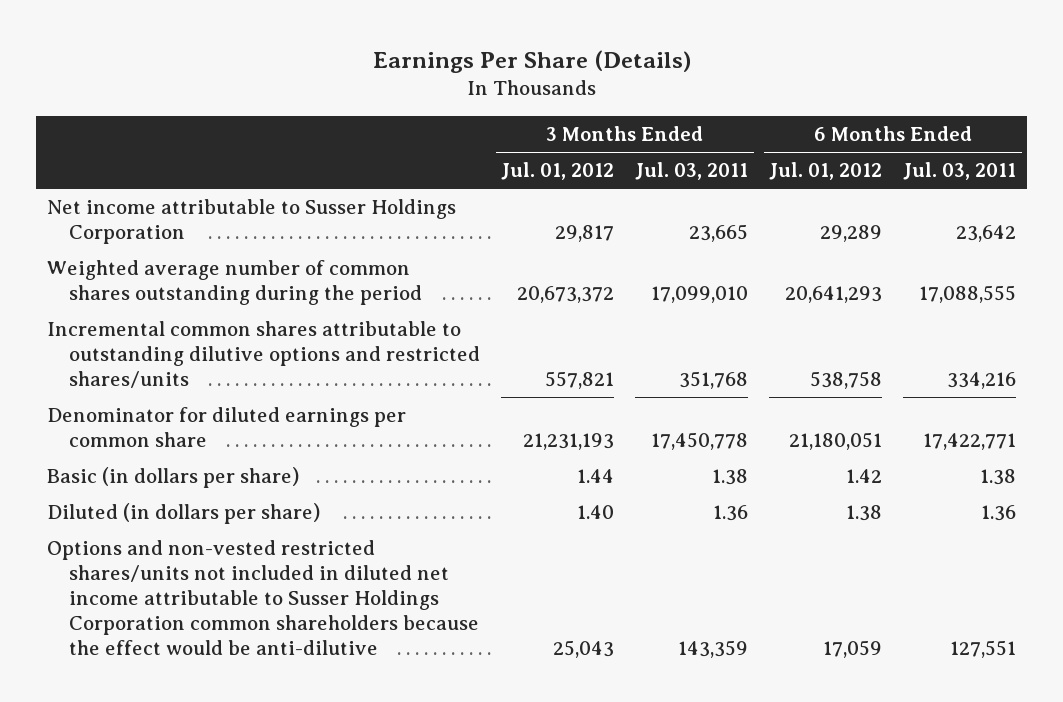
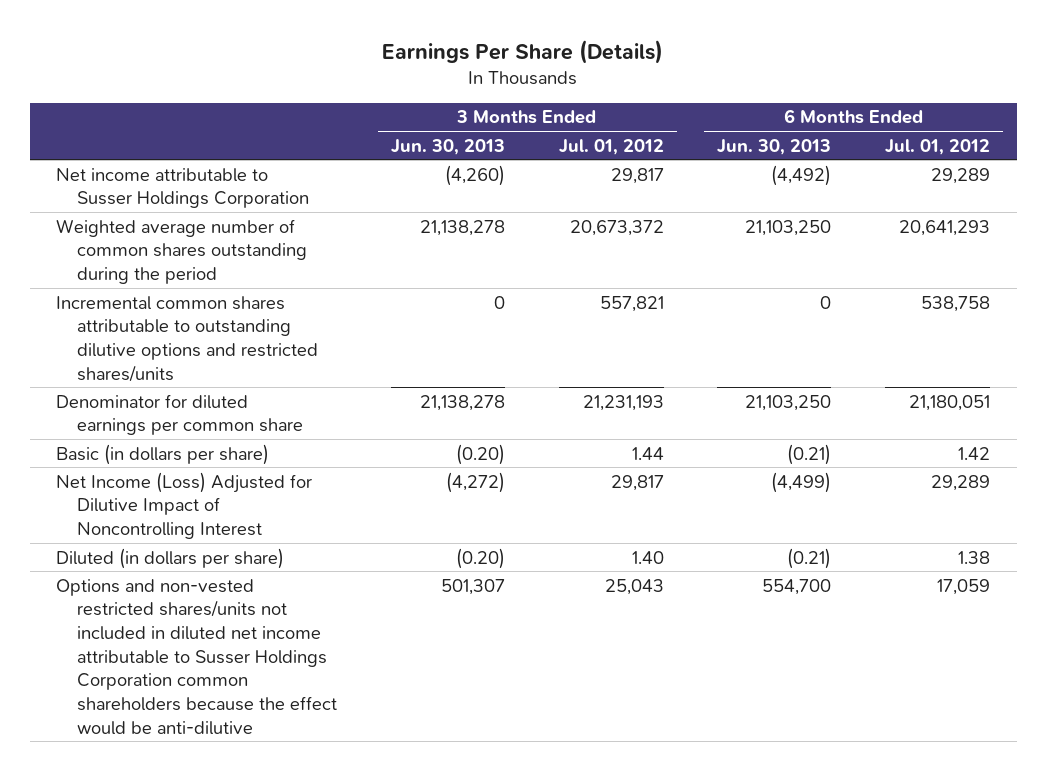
[635,162,749,181] Jul. 03, 2011 -> none
[903,162,1017,181] Jul. 03, 2011 -> none
none -> [391,138,506,155] Jun. 30, 2013
none -> [717,138,832,155] Jun. 30, 2013
none -> [56,471,313,539] Net Income (Loss) Adjusted for Dilutive Impact of Noncontrolling Interest

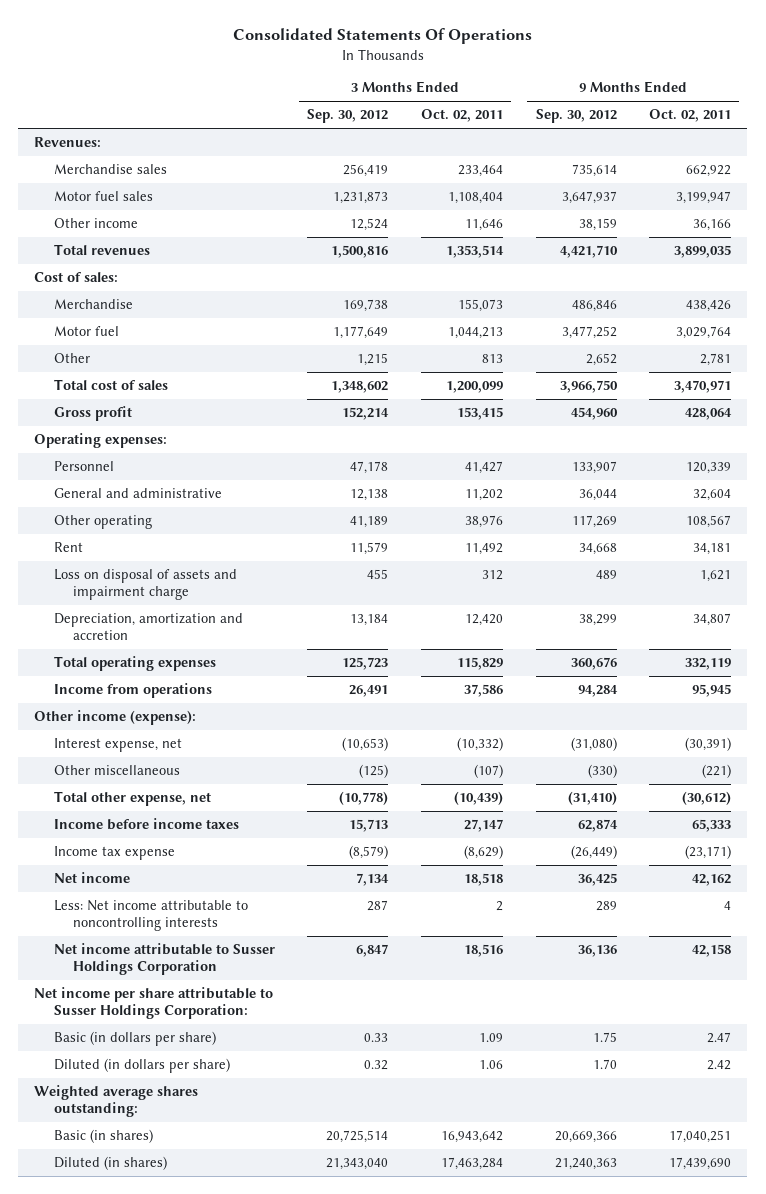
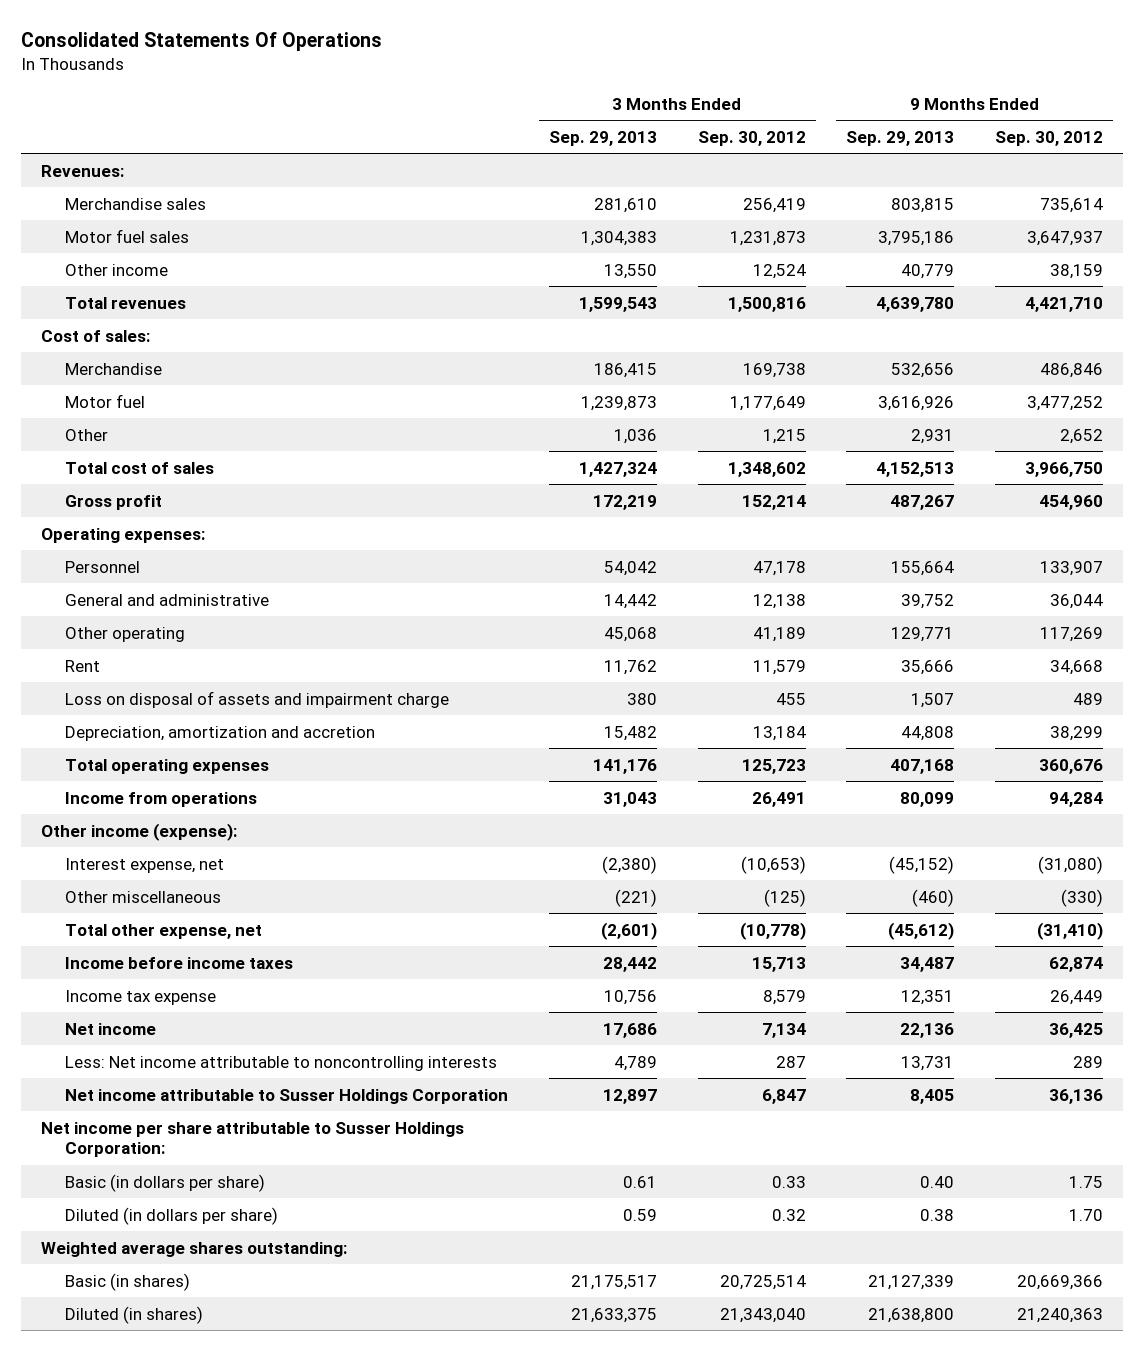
[420,109,503,123] Oct. 02, 2011 -> none
[649,109,732,123] Oct. 02, 2011 -> none
none -> [548,130,657,146] Sep. 29, 2013
none -> [846,130,955,146] Sep. 29, 2013
[349,845,389,860] (8,579) -> [762,989,806,1005] 8,579
[570,845,617,860] (26,449) -> [1049,989,1103,1005] 26,449

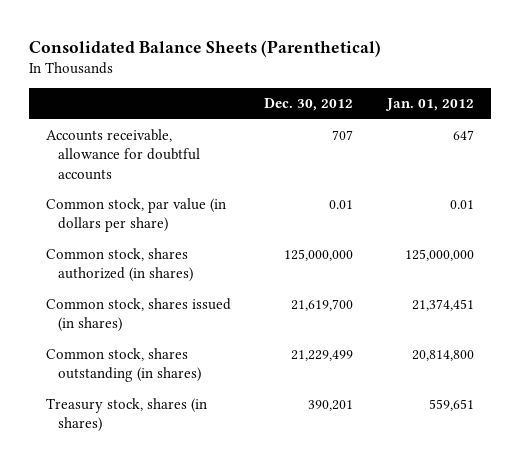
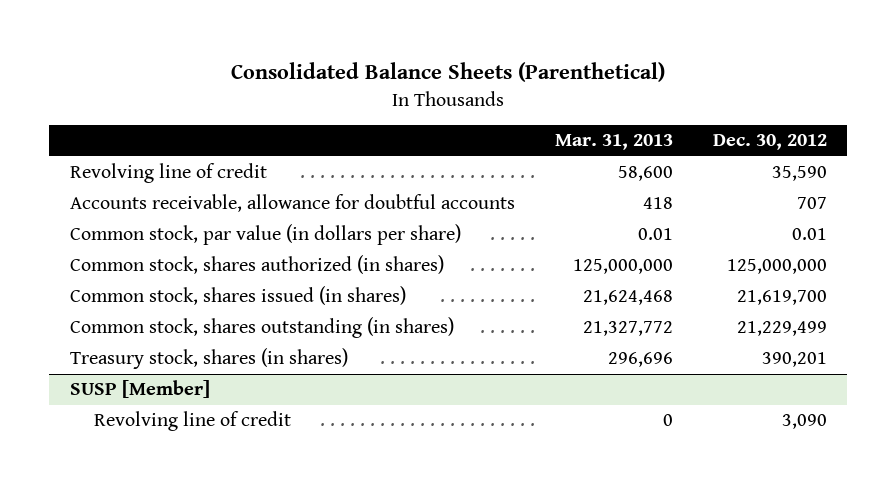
[384,98,474,112] Jan. 01, 2012 -> none
none -> [554,134,673,151] Mar. 31, 2013
none -> [69,163,267,184] Revolving line of credit
none -> [69,380,210,399] SUSP [Member]
none -> [94,411,292,432] Revolving line of credit

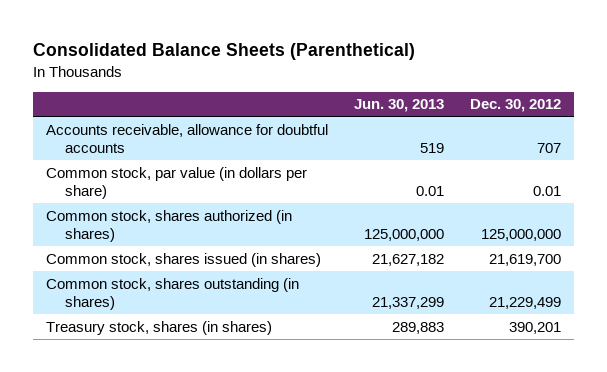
[554,134,673,151] Mar. 31, 2013 -> none
none -> [353,99,444,113] Jun. 30, 2013
[69,163,267,184] Revolving line of credit -> none
[69,380,210,399] SUSP [Member] -> none
[94,411,292,432] Revolving line of credit -> none

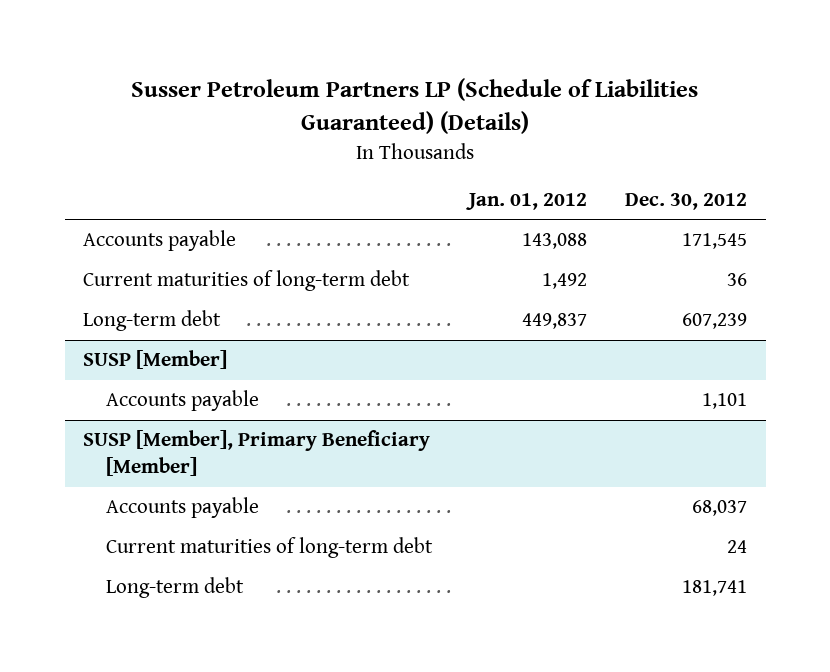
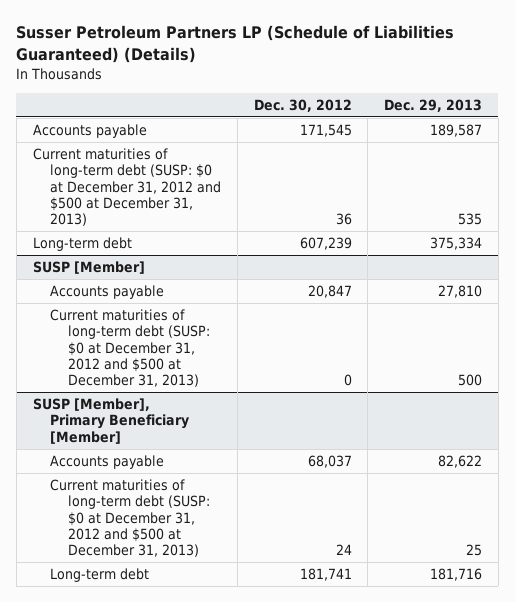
[466,193,588,211] Jan. 01, 2012 -> none
none -> [383,98,482,112] Dec. 29, 2013
[83,270,411,292] Current maturities of long-term debt -> [32,148,222,227] Current maturities of long-term debt (SUSP: $0 at December 31, 2012 and $500 at December 31, 2013)
[701,393,747,410] 1,101 -> [307,285,352,299] 20,847
none -> [50,309,211,388] Current maturities of long-term debt (SUSP: $0 at December 31, 2012 and $500 at December 31, 2013)
[105,537,433,559] Current maturities of long-term debt -> [50,479,211,558] Current maturities of long-term debt (SUSP: $0 at December 31, 2012 and $500 at December 31, 2013)

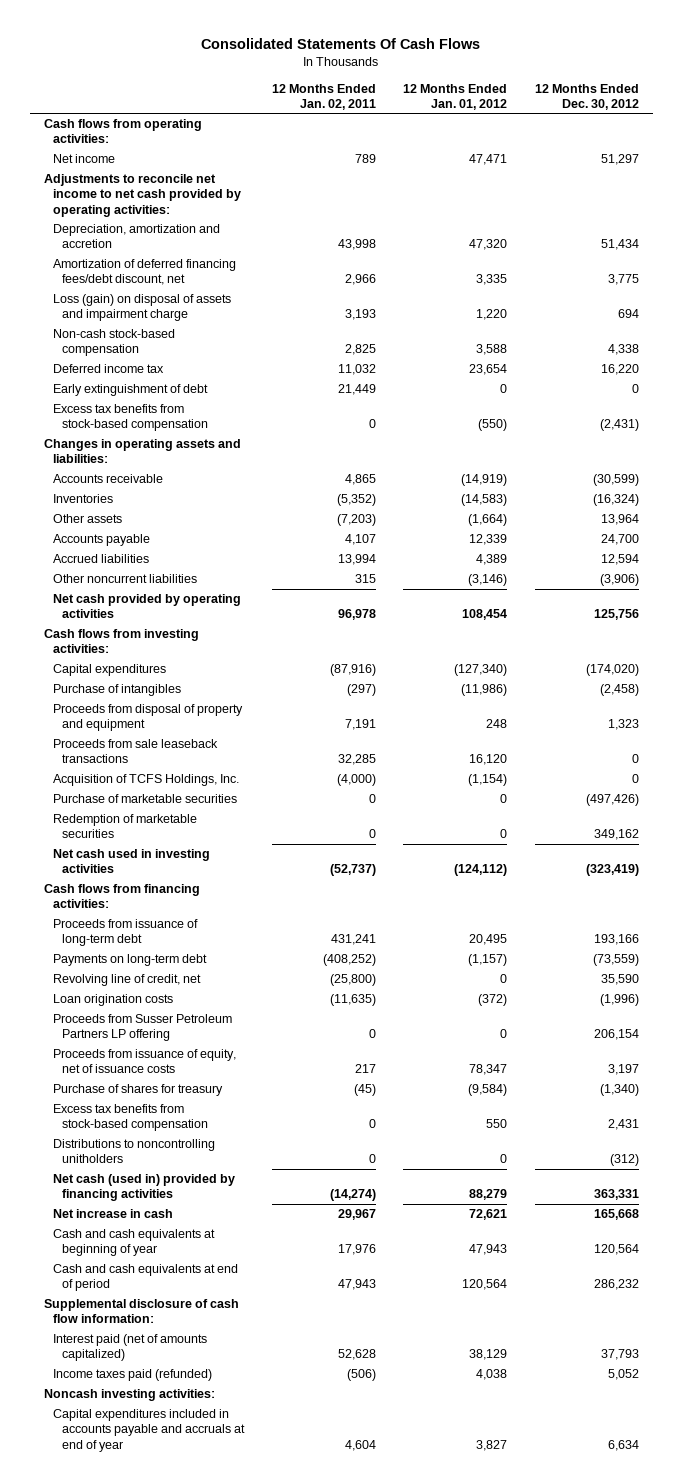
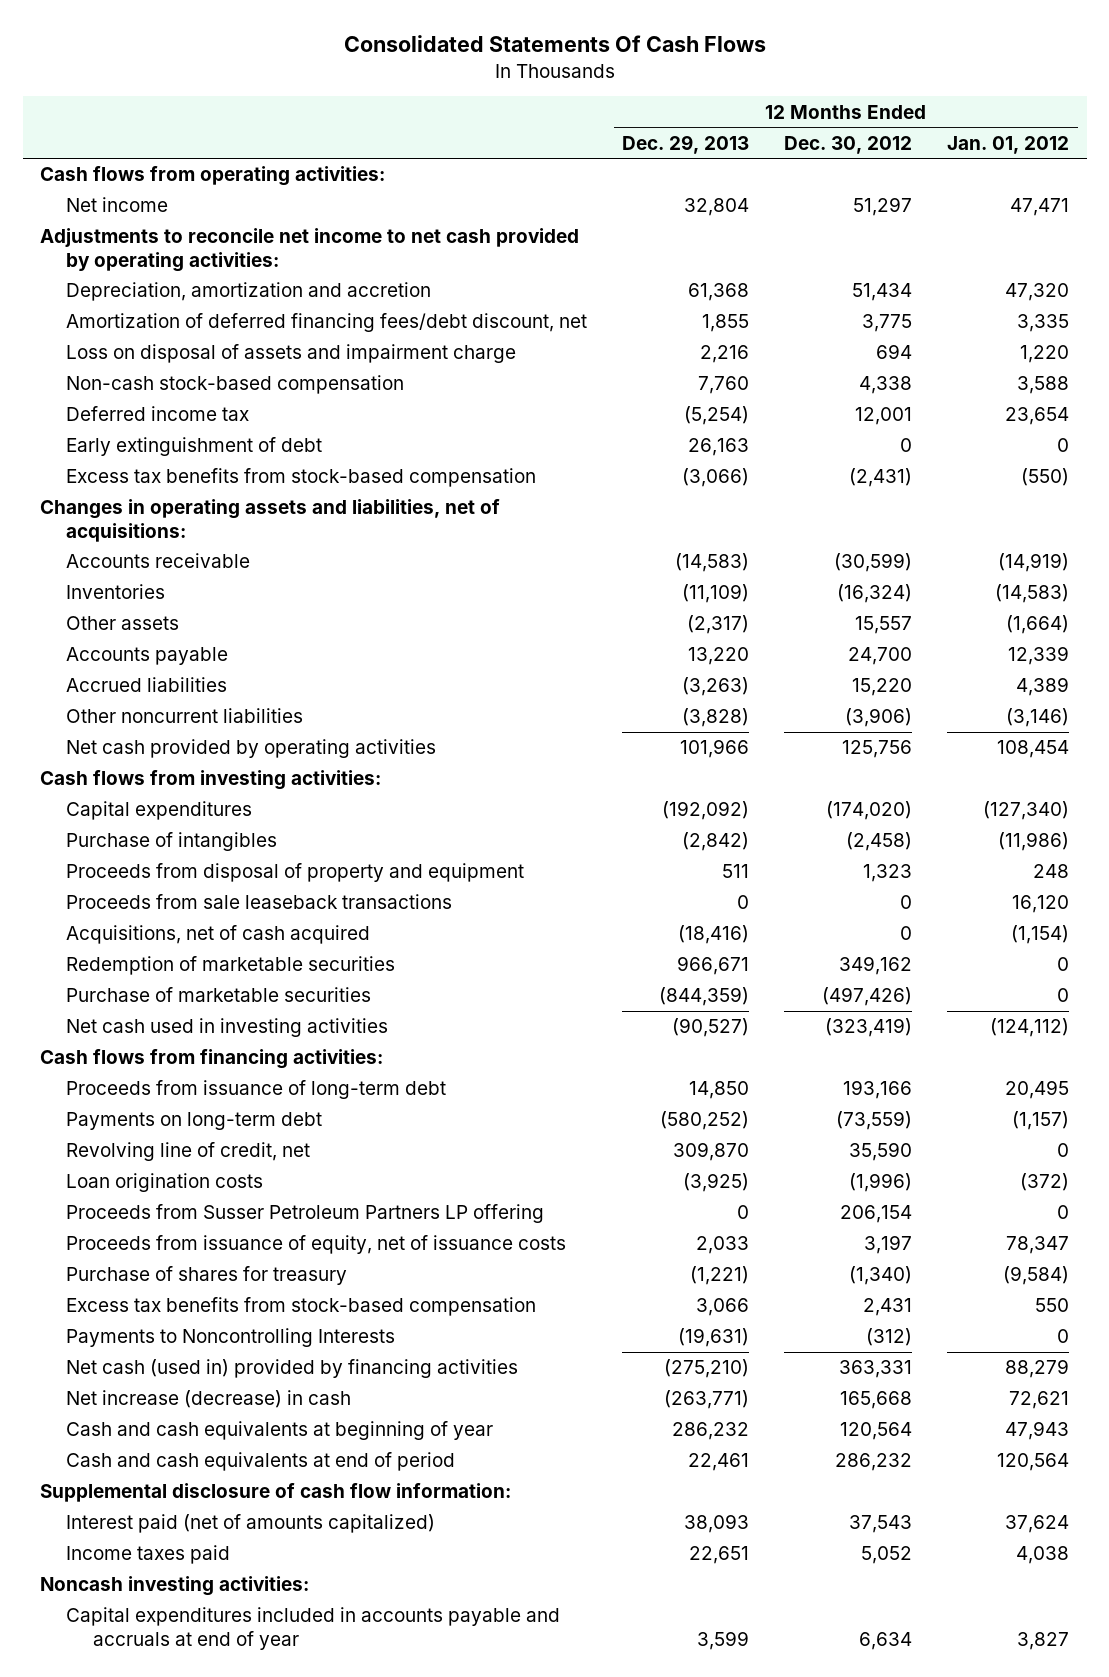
[271,83,376,110] 12 Months Ended Jan. 02, 2011 -> none
none -> [622,134,750,154] Dec. 29, 2013
[52,294,231,322] Loss (gain) on disposal of assets and impairment charge -> [66,344,517,364] Loss on disposal of assets and impairment charge
[600,364,639,376] 16,220 -> [855,407,913,426] 12,001
[43,439,241,464] Changes in operating assets and liabilities: -> [40,499,501,542] Changes in operating assets and liabilities, net of acquisitions:
[600,514,639,526] 13,964 -> [855,616,913,635] 15,557
[600,554,639,566] 12,594 -> [852,678,913,697] 15,220
[52,774,239,787] Acquisition of TCFS Holdings, Inc. -> [66,925,371,945] Acquisitions, net of cash acquired
[52,794,237,804] Purchase of marketable securities -> [66,987,372,1003] Purchase of marketable securities
[52,1139,215,1164] Distributions to noncontrolling unitholders -> [66,1328,396,1348] Payments to Noncontrolling Interests
[52,1209,173,1219] Net increase in cash -> [66,1390,352,1409] Net increase (decrease) in cash
[469,1349,508,1361] 38,129 -> [1005,1515,1070,1534] 37,624
[600,1349,639,1361] 37,793 -> [849,1515,913,1534] 37,543
[52,1369,212,1382] Income taxes paid (refunded) -> [66,1545,231,1565] Income taxes paid

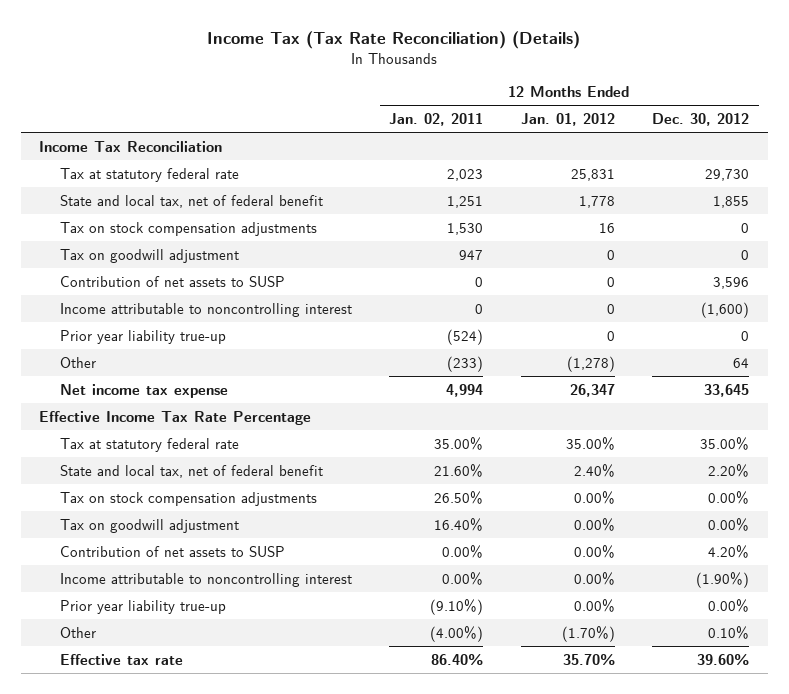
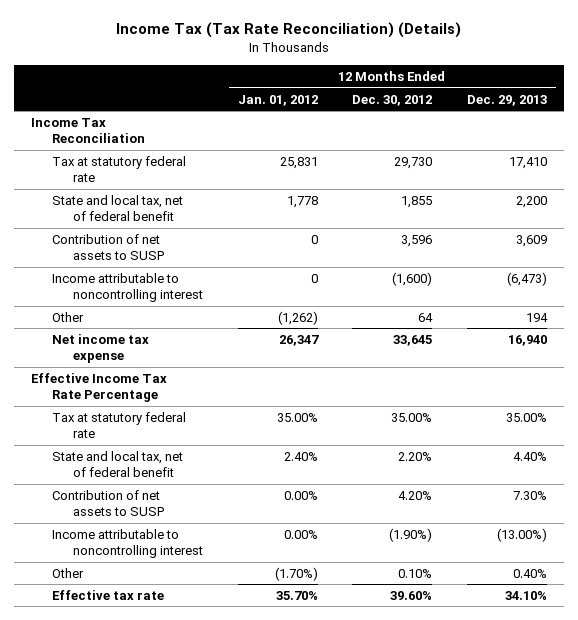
[389,112,484,126] Jan. 02, 2011 -> none
none -> [466,94,547,106] Dec. 29, 2013
[59,221,317,236] Tax on stock compensation adjustments -> none
[59,248,239,263] Tax on goodwill adjustment -> none
[59,329,226,344] Prior year liability true-up -> none
[566,355,615,372] (1,278) -> [277,310,318,325] (1,262)
[59,491,317,506] Tax on stock compensation adjustments -> none
[59,518,239,533] Tax on goodwill adjustment -> none
[59,599,226,614] Prior year liability true-up -> none

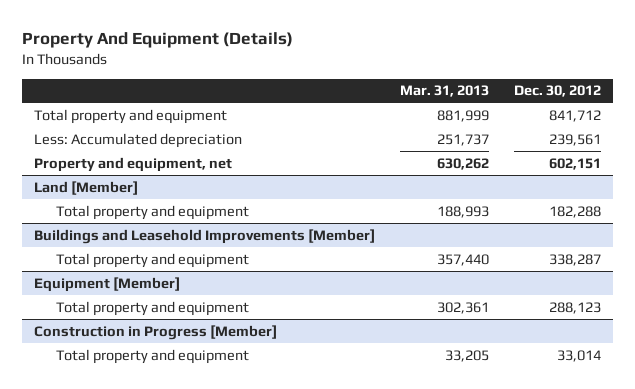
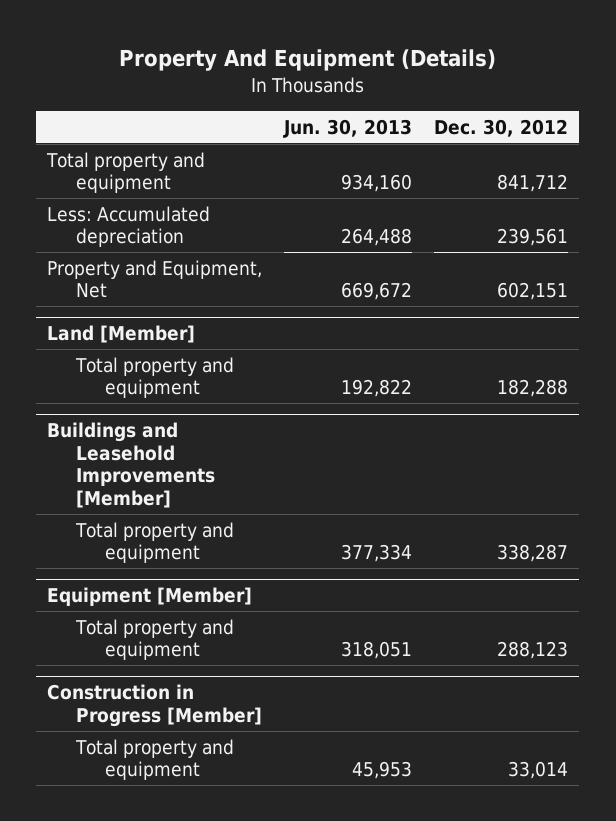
[399,85,489,98] Mar. 31, 2013 -> none
none -> [283,118,413,138] Jun. 30, 2013
[34,156,233,172] Property and equipment, net -> [47,259,263,299] Property and Equipment, Net

